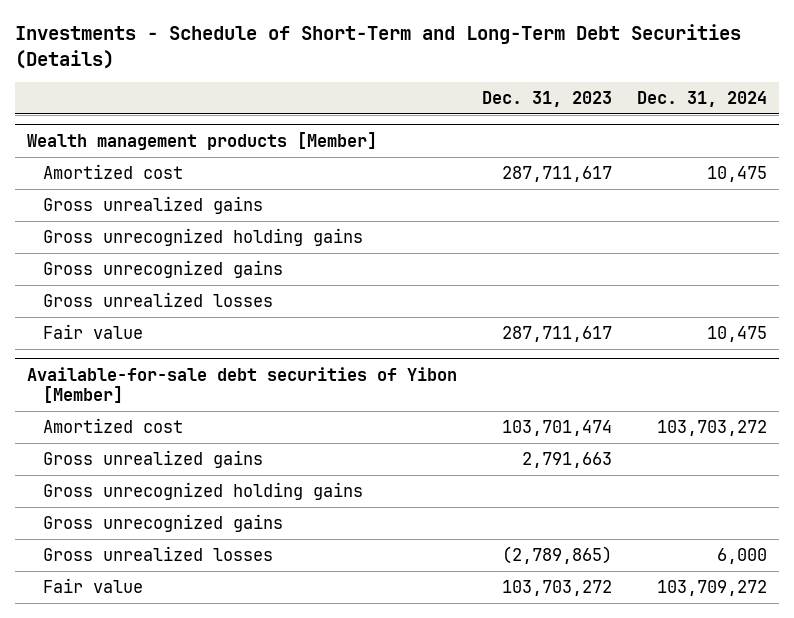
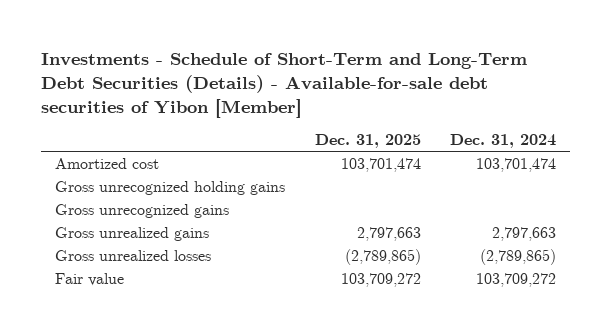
[14,24,741,69] Investments - Schedule of Short-Term and Long-Term Debt Securities (Details) -> [40,52,527,118] Investments - Schedule of Short-Term and Long-Term Debt Securities (Details) - Available-for-sale debt securities of Yibon [Member]
[482,90,613,107] Dec. 31, 2023 -> none
none -> [314,134,421,149] Dec. 31, 2025
[27,131,378,150] Wealth management products [Member] -> none
[43,195,264,214] Gross unrealized gains -> none
[43,227,364,246] Gross unrecognized holding gains -> none
[43,259,284,278] Gross unrecognized gains -> none
[43,291,274,307] Gross unrealized losses -> none
[43,323,144,339] Fair value -> none
[27,366,458,403] Available-for-sale debt securities of Yibon [Member] -> none
[43,417,184,433] Amortized cost -> none
[43,449,264,468] Gross unrealized gains -> none
[707,165,768,182] 10,475 -> [475,157,556,172] 103,701,474
none -> [55,226,210,241] Gross unrealized gains
[717,547,768,564] 6,000 -> [479,248,556,265] (2,789,865)

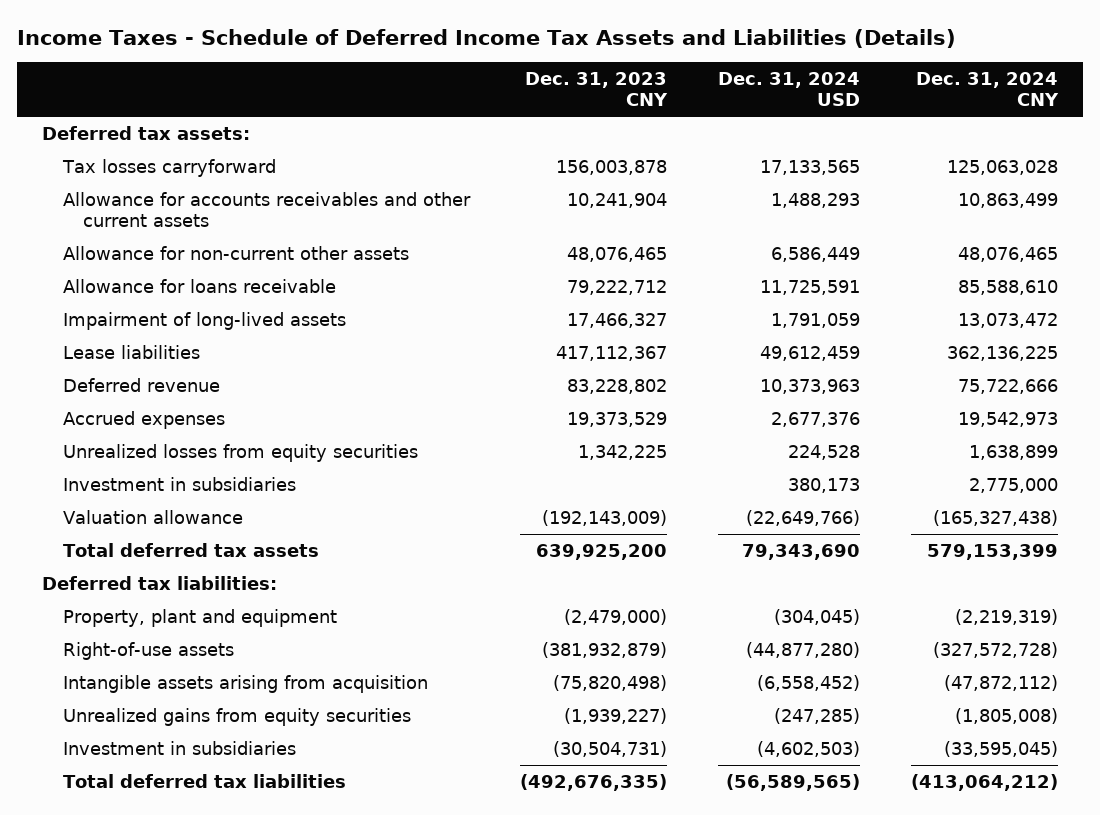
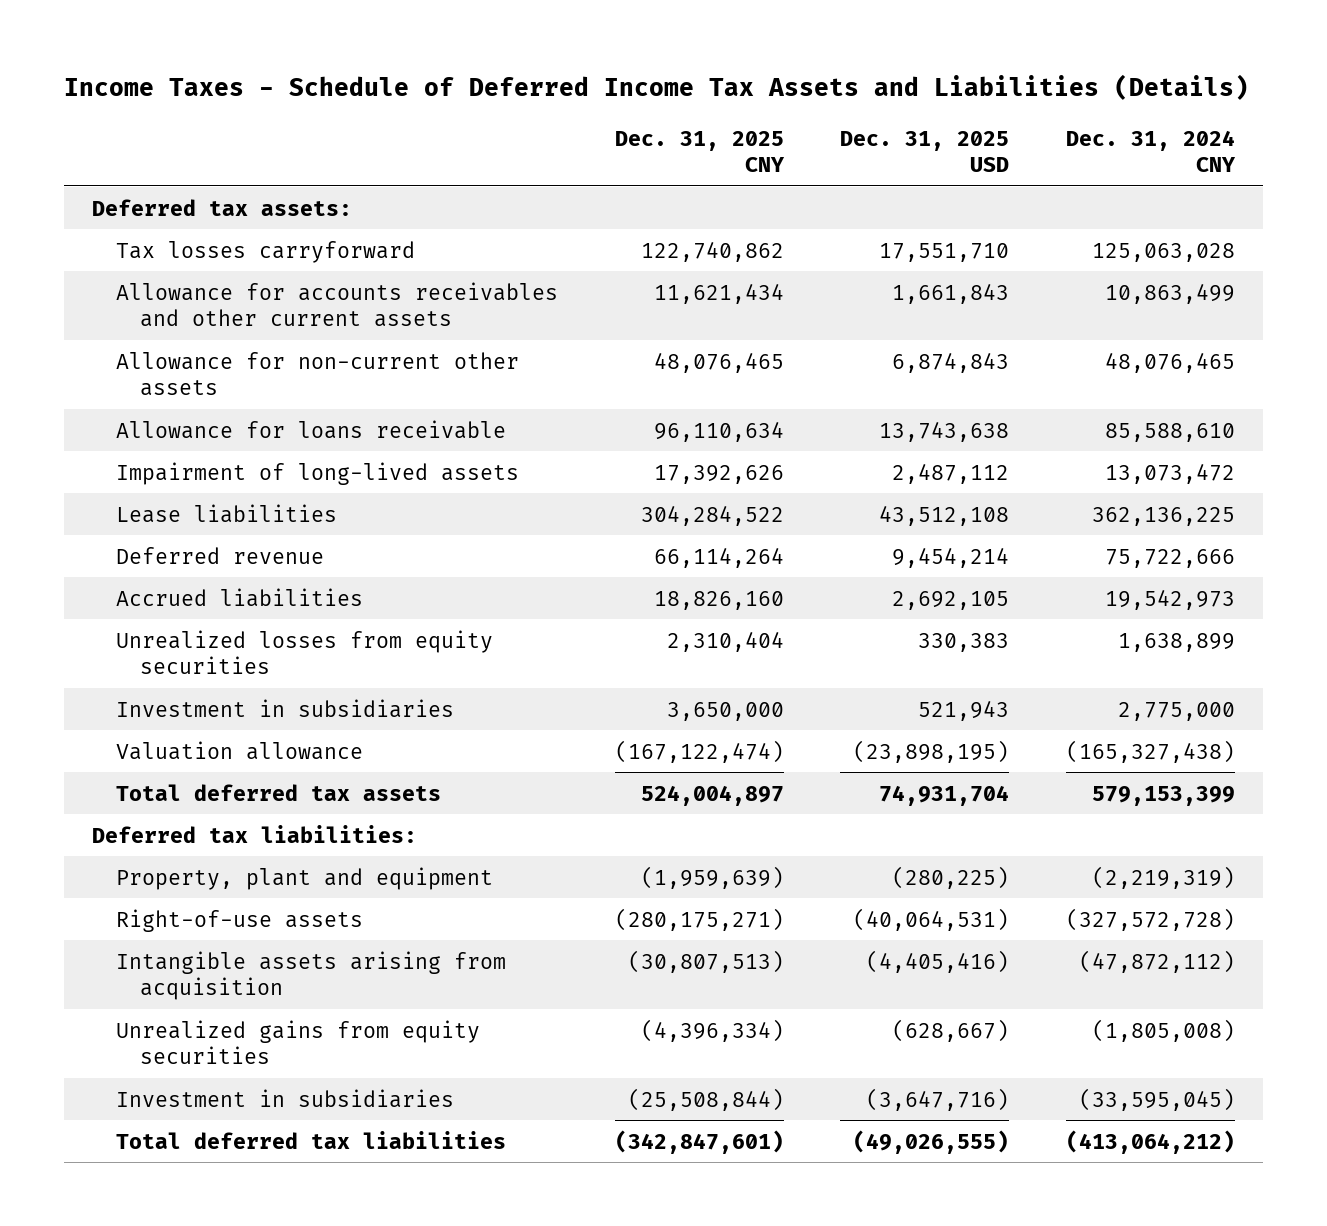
[525,72,669,106] Dec. 31, 2023 CNY -> none
[718,72,861,106] Dec. 31, 2024 USD -> none
none -> [614,130,785,172] Dec. 31, 2025 CNY
none -> [840,130,1010,172] Dec. 31, 2025 USD
[62,410,225,429] Accrued expenses -> [116,587,364,607] Accrued liabilities

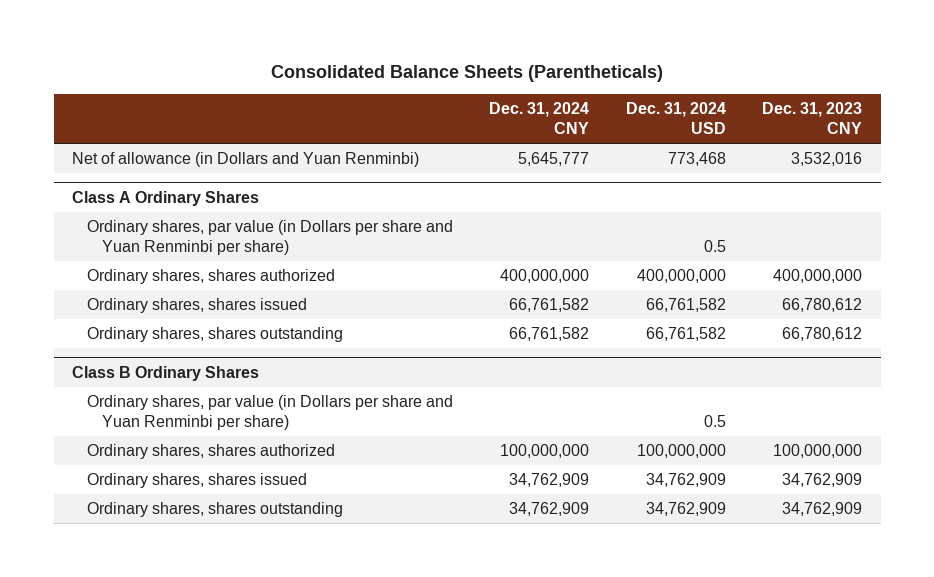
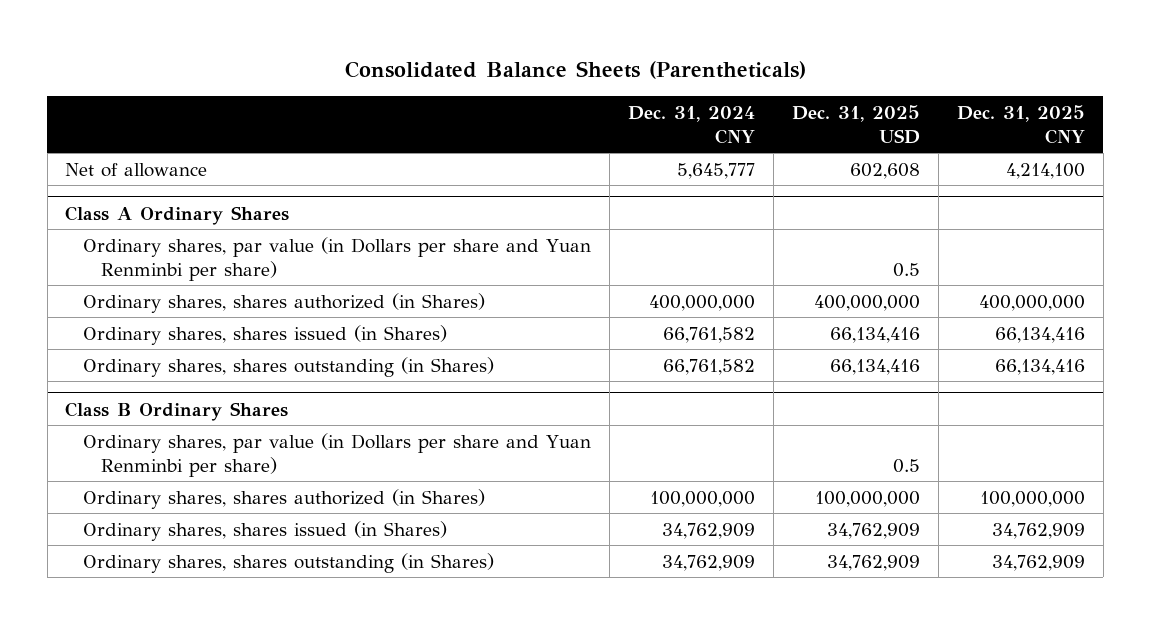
[625,102,726,134] Dec. 31, 2024 USD -> none
[762,102,863,134] Dec. 31, 2023 CNY -> none
none -> [791,104,920,144] Dec. 31, 2025 USD
none -> [956,104,1085,144] Dec. 31, 2025 CNY
[71,152,419,168] Net of allowance (in Dollars and Yuan Renminbi) -> [65,162,208,177] Net of allowance
[86,269,335,285] Ordinary shares, shares authorized -> [83,292,486,313] Ordinary shares, shares authorized (in Shares)
[86,298,307,314] Ordinary shares, shares issued -> [83,324,448,345] Ordinary shares, shares issued (in Shares)
[86,327,343,343] Ordinary shares, shares outstanding -> [83,356,495,377] Ordinary shares, shares outstanding (in Shares)
[86,444,335,460] Ordinary shares, shares authorized -> [83,488,486,509] Ordinary shares, shares authorized (in Shares)
[86,473,307,489] Ordinary shares, shares issued -> [83,520,448,541] Ordinary shares, shares issued (in Shares)
[86,502,343,518] Ordinary shares, shares outstanding -> [83,552,495,573] Ordinary shares, shares outstanding (in Shares)

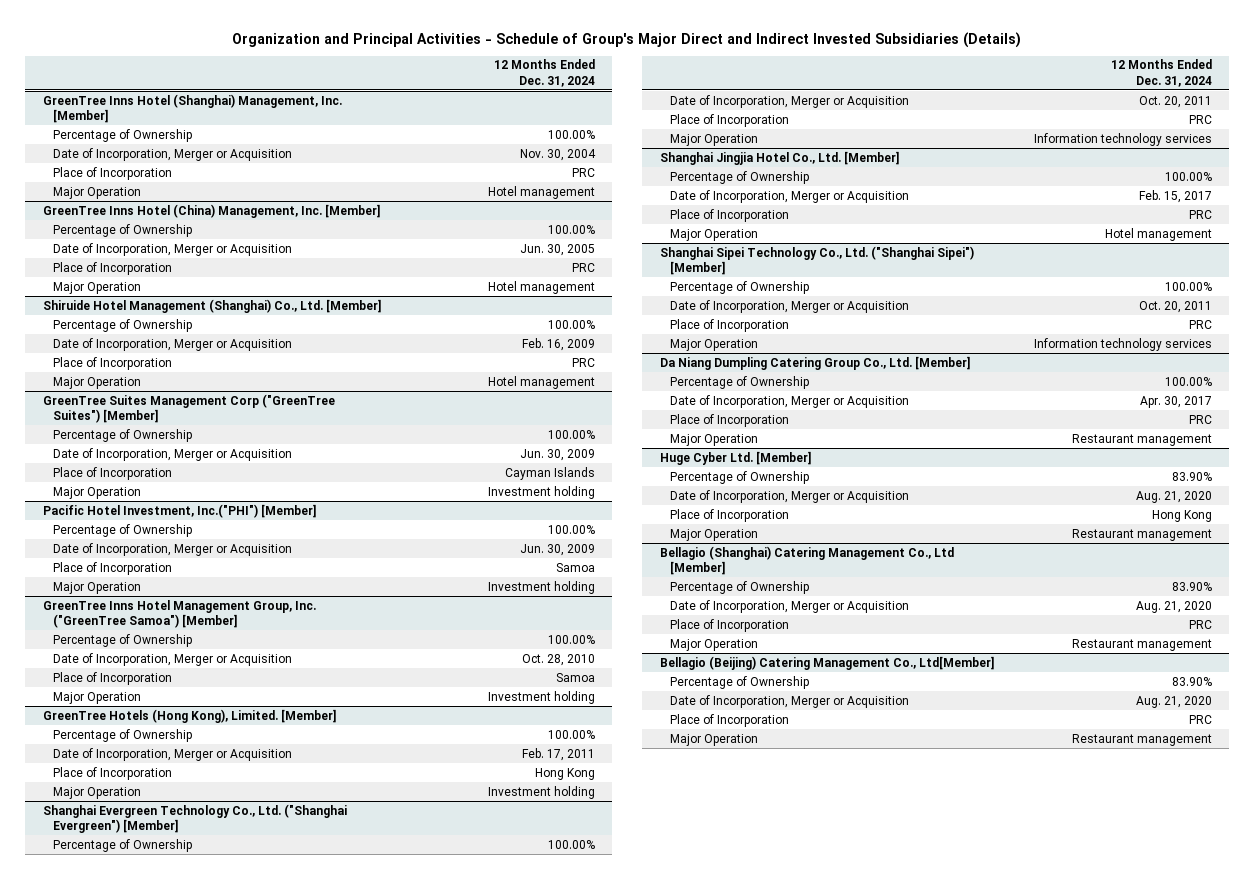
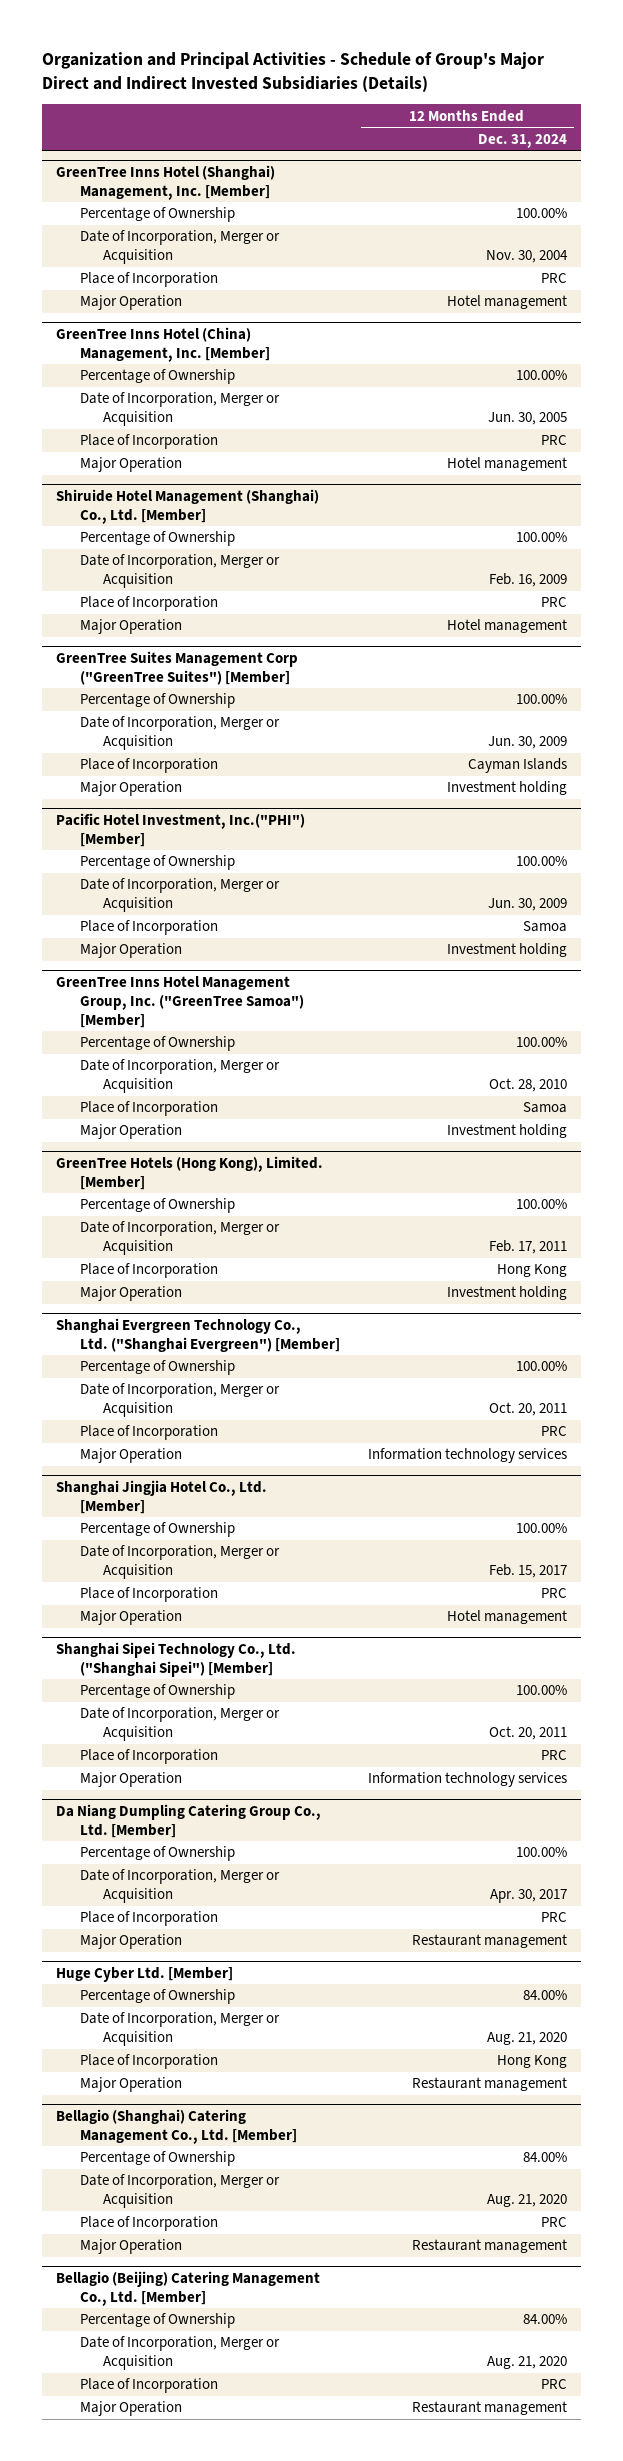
[1171,471,1212,481] 83.90% -> [522,1990,567,2001] 84.00%
[659,545,954,575] Bellagio (Shanghai) Catering Management Co., Ltd [Member] -> [55,2108,297,2144] Bellagio (Shanghai) Catering Management Co., Ltd. [Member]
[1171,581,1212,591] 83.90% -> [522,2152,567,2163] 84.00%
[659,655,995,670] Bellagio (Beijing) Catering Management Co., Ltd[Member] -> [55,2270,320,2306] Bellagio (Beijing) Catering Management Co., Ltd. [Member]
[1171,676,1212,686] 83.90% -> [522,2314,567,2325] 84.00%

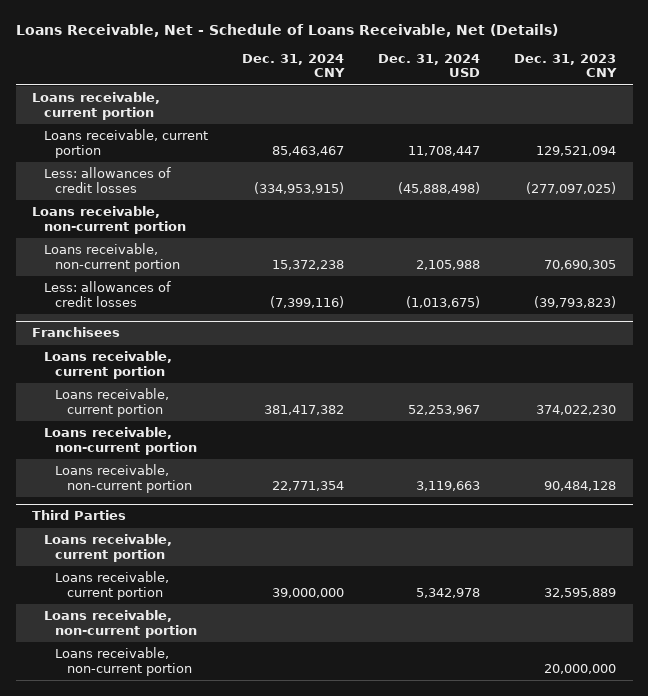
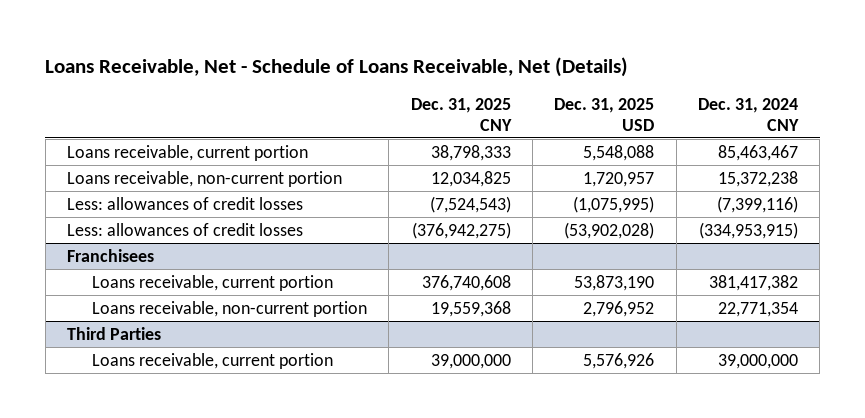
[377,54,480,78] Dec. 31, 2024 USD -> none
[513,54,617,78] Dec. 31, 2023 CNY -> none
none -> [410,97,512,131] Dec. 31, 2025 CNY
none -> [554,97,655,131] Dec. 31, 2025 USD
[32,92,161,120] Loans receivable, current portion -> none
[32,206,186,234] Loans receivable, non-current portion -> none
[43,167,171,193] Less: allowances of credit losses -> [67,222,304,236] Less: allowances of credit losses
[43,351,172,379] Loans receivable, current portion -> none
[43,427,198,455] Loans receivable, non-current portion -> none
[43,534,172,562] Loans receivable, current portion -> none
[43,610,198,638] Loans receivable, non-current portion -> none
[55,647,192,676] Loans receivable, non-current portion -> none

